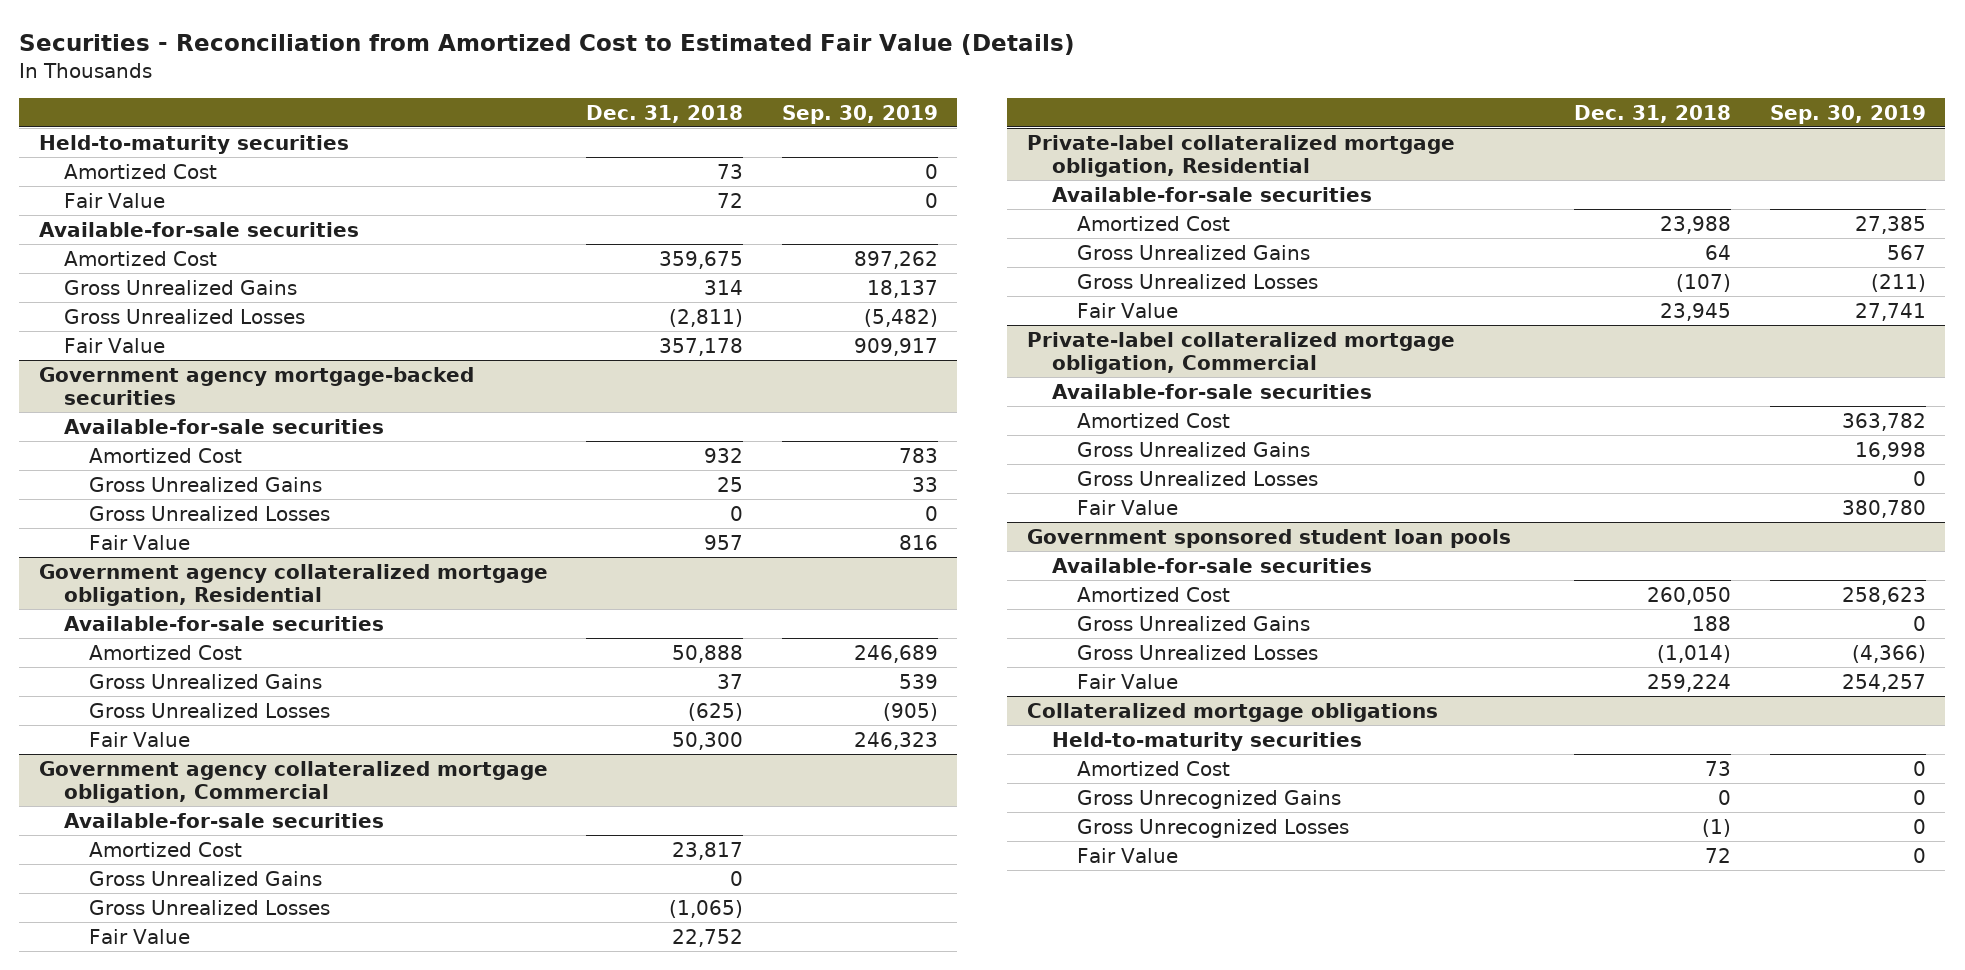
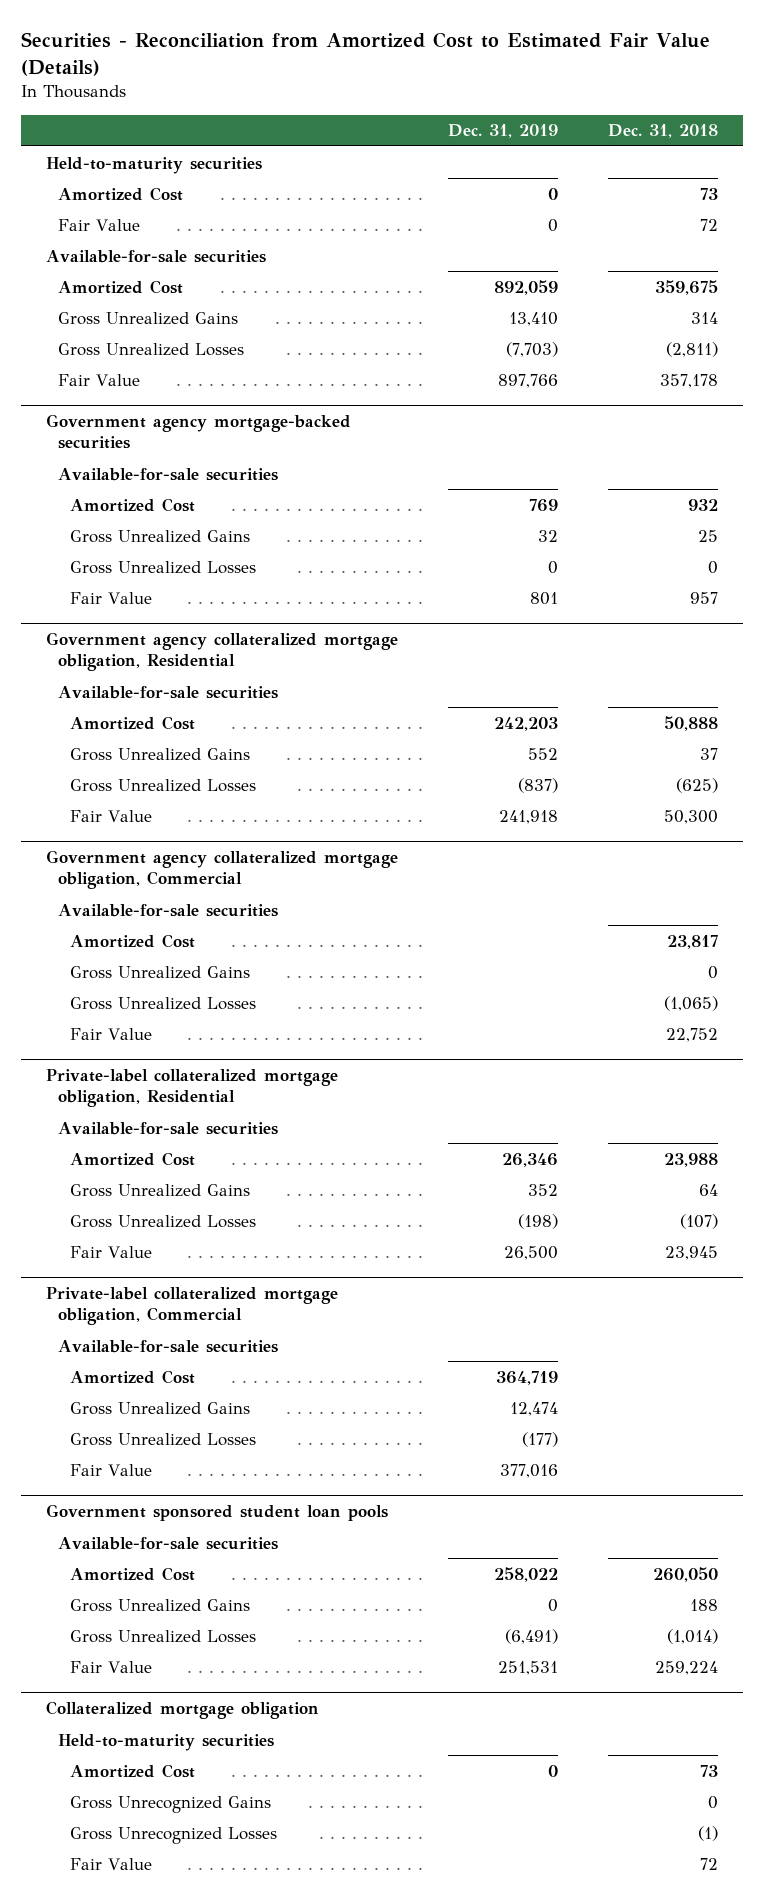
[782,104,939,124] Sep. 30, 2019 -> none
none -> [447,124,558,139] Dec. 31, 2019
[1026,702,1438,722] Collateralized mortgage obligations -> [45,1701,319,1720] Collateralized mortgage obligation

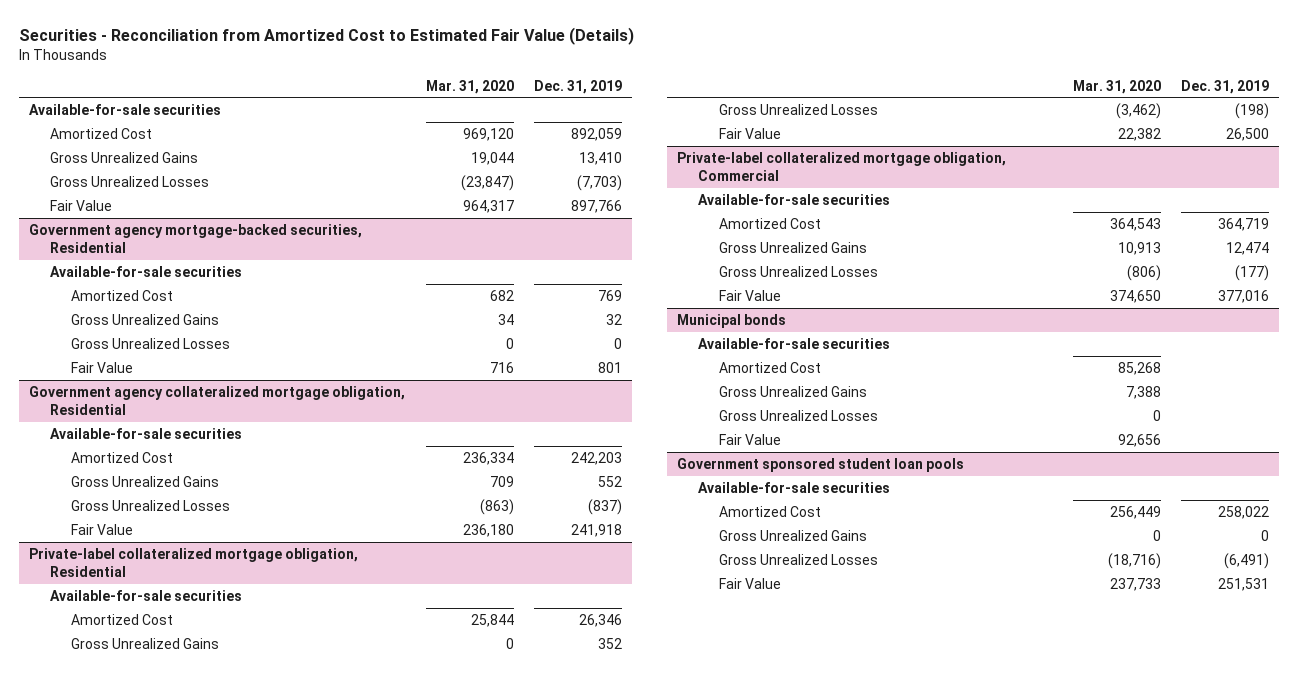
[607,124,718,139] Dec. 31, 2018 -> none
none -> [425,79,514,94] Mar. 31, 2020
[45,156,262,174] Held-to-maturity securities -> none
[58,186,184,201] Amortized Cost -> none
[58,218,141,231] Fair Value -> none
[45,414,351,450] Government agency mortgage-backed securities -> [29,223,363,253] Government agency mortgage-backed securities, Residential
[45,850,398,890] Government agency collateralized mortgage obligation, Commercial -> none
[58,903,279,917] Available-for-sale securities -> none
[70,933,196,948] Amortized Cost -> none
[70,965,251,979] Gross Unrealized Gains -> none
[70,996,257,1010] Gross Unrealized Losses -> none
[70,1027,153,1040] Fair Value -> none
none -> [676,313,786,328] Municipal bonds
none -> [697,337,890,349] Available-for-sale securities
none -> [718,361,821,373] Amortized Cost
none -> [718,385,867,397] Gross Unrealized Gains
none -> [718,409,878,421] Gross Unrealized Losses
none -> [718,433,781,445] Fair Value
[45,1701,319,1720] Collateralized mortgage obligation -> none
[58,1733,275,1751] Held-to-maturity securities -> none
[70,1763,196,1778] Amortized Cost -> none
[70,1795,272,1813] Gross Unrecognized Gains -> none
[70,1826,278,1844] Gross Unrecognized Losses -> none
[70,1857,153,1870] Fair Value -> none

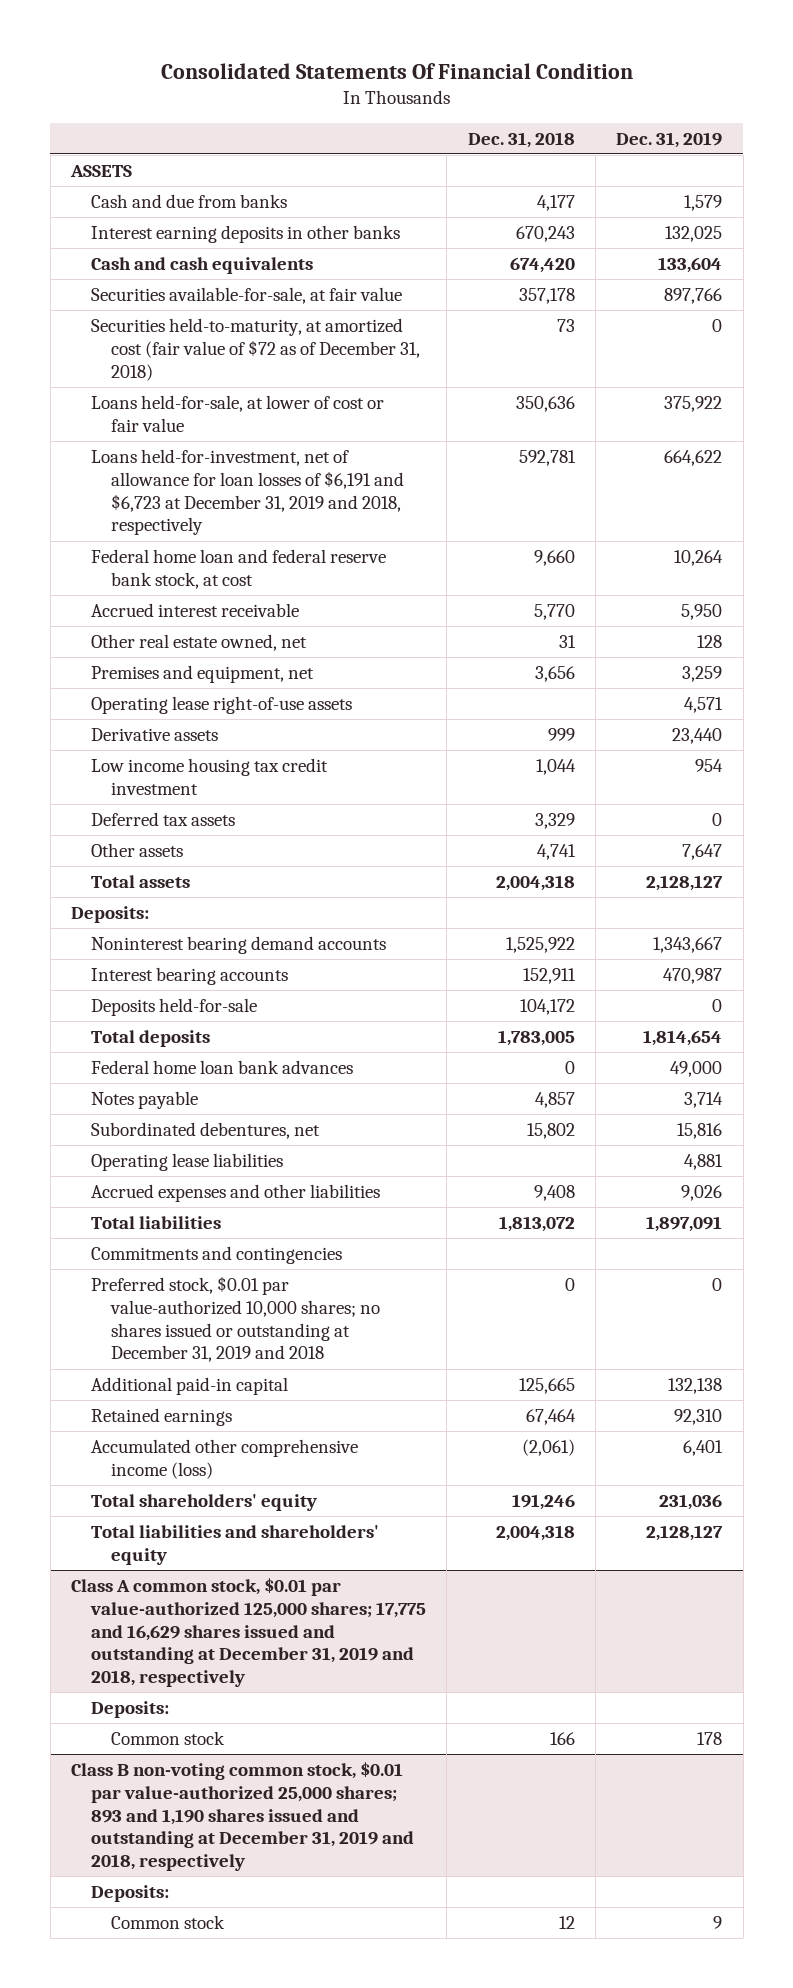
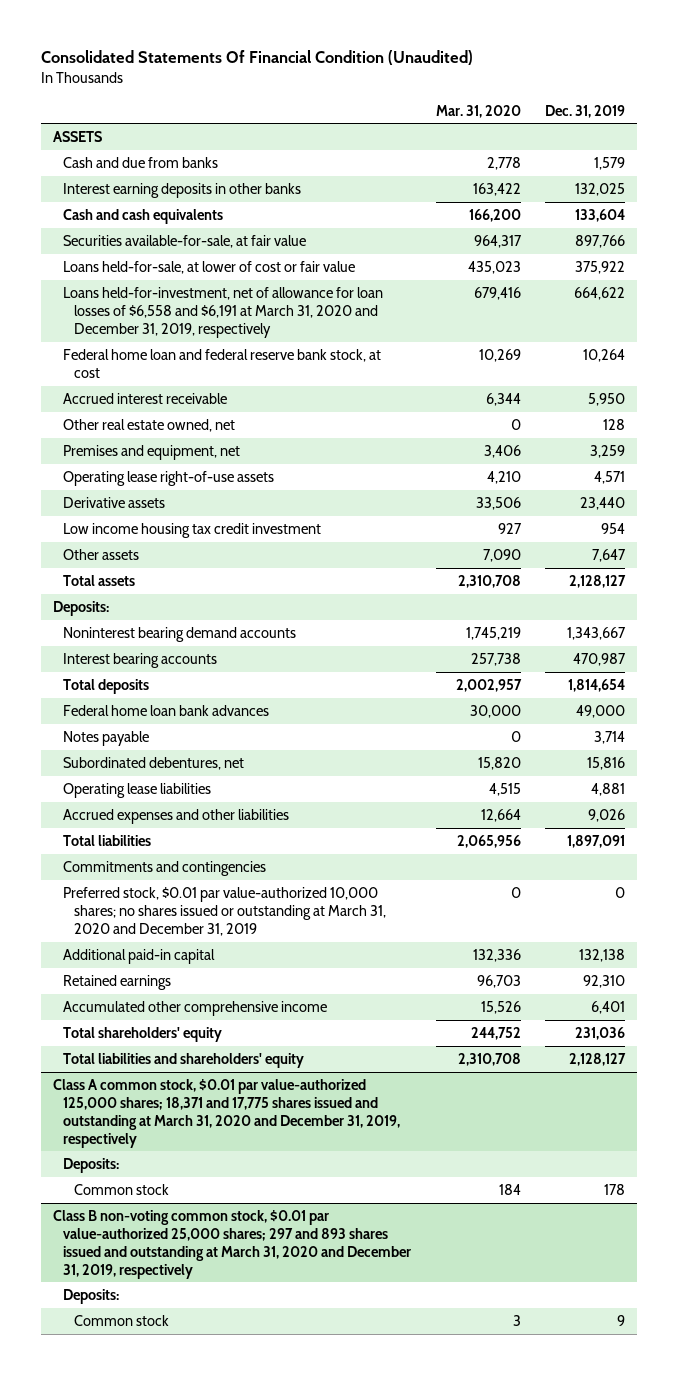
[160,63,633,80] Consolidated Statements Of Financial Condition -> [40,50,473,66] Consolidated Statements Of Financial Condition (Unaudited)
[467,131,575,148] Dec. 31, 2018 -> none
none -> [435,104,521,118] Mar. 31, 2020
[91,317,421,381] Securities held-to-maturity, at amortized cost (fair value of $72 as of December 31, 2018) -> none
[91,448,405,536] Loans held-for-investment, net of allowance for loan losses of $6,191 and $6,723 at December 31, 2019 and 2018, respectively -> [63,287,384,338] Loans held-for-investment, net of allowance for loan losses of $6,558 and $6,191 at March 31, 2020 and December 31, 2019, respectively
[91,811,236,826] Deferred tax assets -> none
[91,997,258,1016] Deposits held-for-sale -> none
[91,1275,381,1363] Preferred stock, $0.01 par value-authorized 10,000 shares; no shares issued or outstanding at December 31, 2019 and 2018 -> [63,887,387,936] Preferred stock, $0.01 par value-authorized 10,000 shares; no shares issued or outstanding at March 31, 2020 and December 31, 2019
[91,1438,359,1479] Accumulated other comprehensive income (loss) -> [63,1001,328,1017] Accumulated other comprehensive income
[71,1577,427,1688] Class A common stock, $0.01 par value-authorized 125,000 shares; 17,775 and 16,629 shares issued and outstanding at December 31, 2019 and 2018, respectively -> [52,1079,401,1148] Class A common stock, $0.01 par value-authorized 125,000 shares; 18,371 and 17,775 shares issued and outstanding at March 31, 2020 and December 31, 2019, respectively
[71,1761,415,1872] Class B non-voting common stock, $0.01 par value-authorized 25,000 shares; 893 and 1,190 shares issued and outstanding at December 31, 2019 and 2018, respectively -> [52,1210,412,1279] Class B non-voting common stock, $0.01 par value-authorized 25,000 shares; 297 and 893 shares issued and outstanding at March 31, 2020 and December 31, 2019, respectively

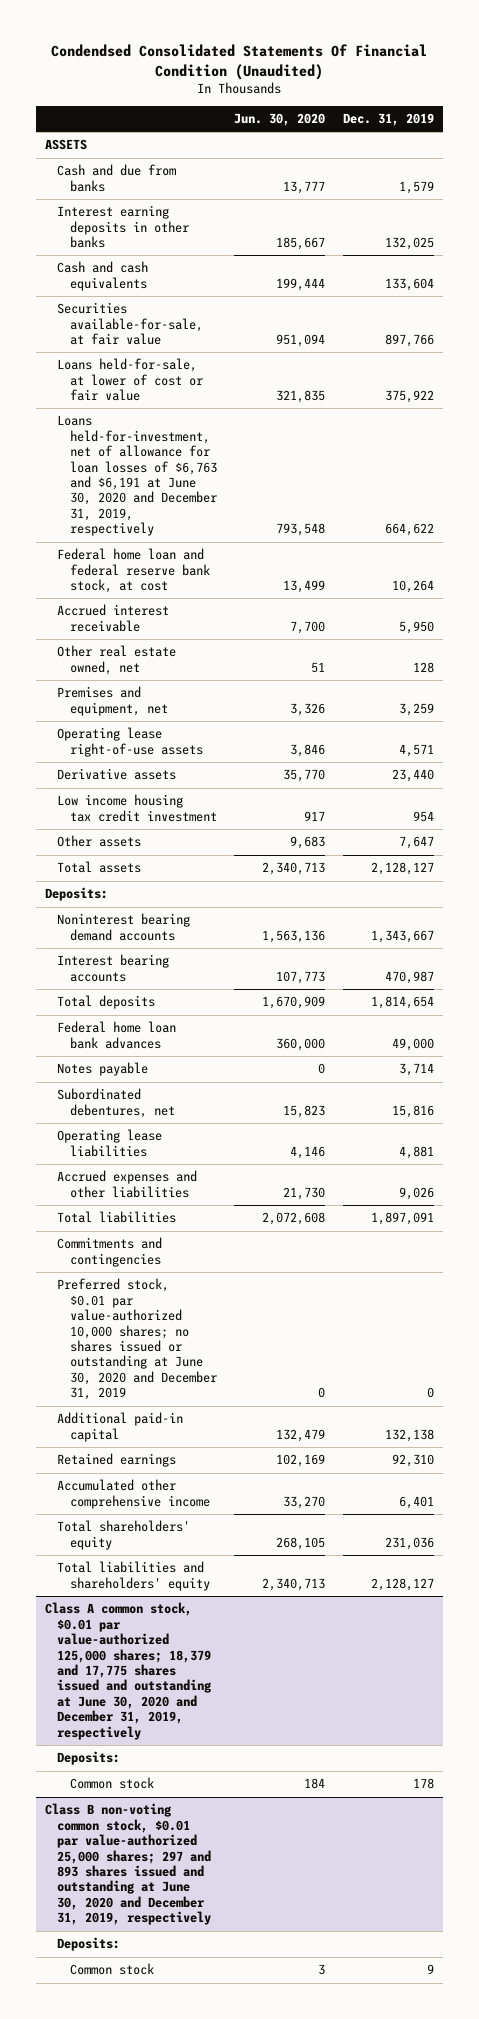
[40,50,473,66] Consolidated Statements Of Financial Condition (Unaudited) -> [51,43,428,80] Condendsed Consolidated Statements Of Financial Condition (Unaudited)
[435,104,521,118] Mar. 31, 2020 -> none
none -> [234,112,326,126] Jun. 30, 2020
[63,287,384,338] Loans held-for-investment, net of allowance for loan losses of $6,558 and $6,191 at March 31, 2020 and December 31, 2019, respectively -> [57,415,217,537] Loans held-for-investment, net of allowance for loan losses of $6,763 and $6,191 at June 30, 2020 and December 31, 2019, respectively
[63,887,387,936] Preferred stock, $0.01 par value-authorized 10,000 shares; no shares issued or outstanding at March 31, 2020 and December 31, 2019 -> [57,1278,217,1401] Preferred stock, $0.01 par value-authorized 10,000 shares; no shares issued or outstanding at June 30, 2020 and December 31, 2019
[52,1079,401,1148] Class A common stock, $0.01 par value-authorized 125,000 shares; 18,371 and 17,775 shares issued and outstanding at March 31, 2020 and December 31, 2019, respectively -> [44,1602,213,1740] Class A common stock, $0.01 par value-authorized 125,000 shares; 18,379 and 17,775 shares issued and outstanding at June 30, 2020 and December 31, 2019, respectively
[52,1210,412,1279] Class B non-voting common stock, $0.01 par value-authorized 25,000 shares; 297 and 893 shares issued and outstanding at March 31, 2020 and December 31, 2019, respectively -> [44,1803,212,1926] Class B non-voting common stock, $0.01 par value-authorized 25,000 shares; 297 and 893 shares issued and outstanding at June 30, 2020 and December 31, 2019, respectively

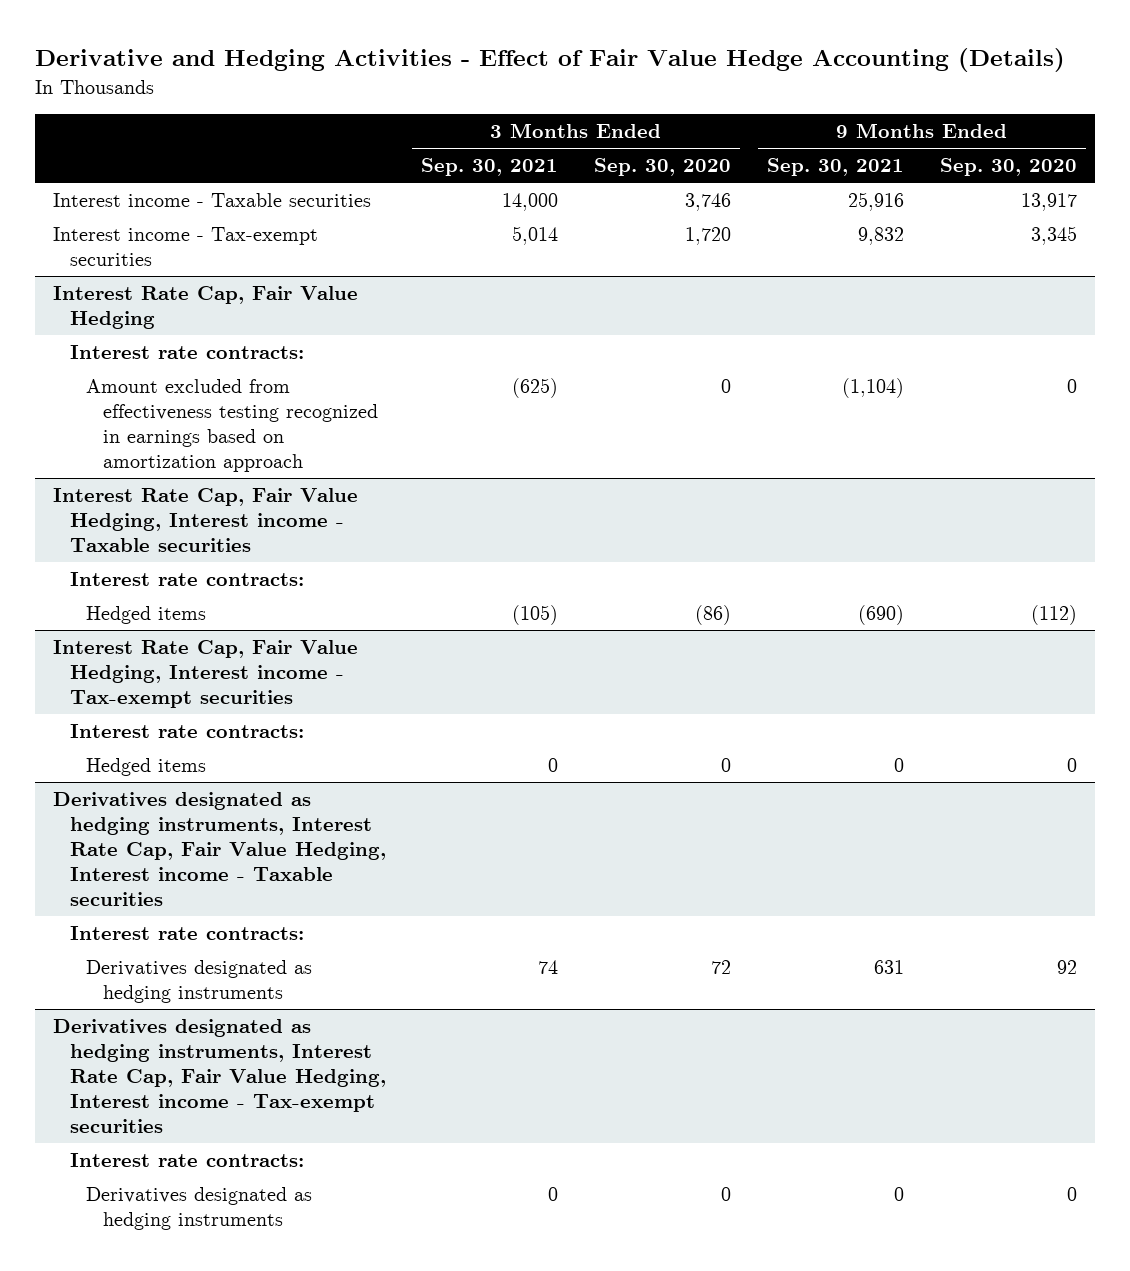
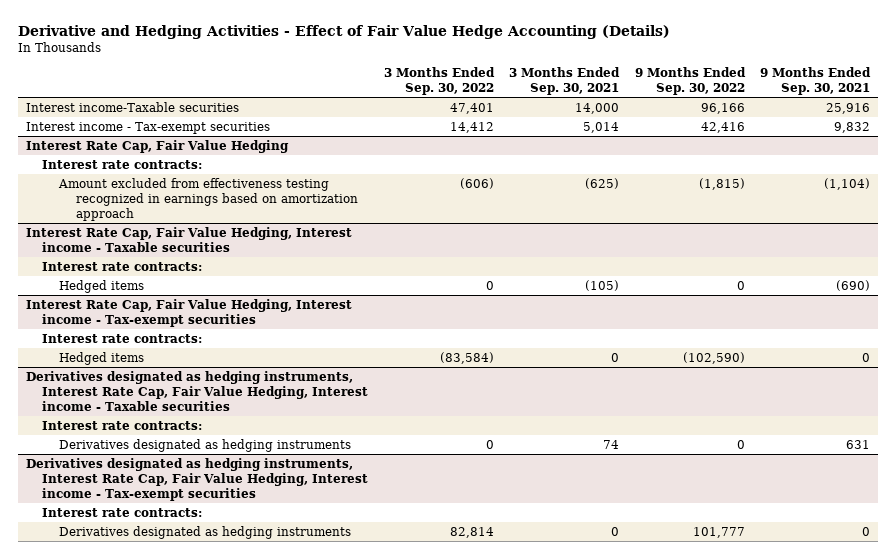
[594,158,732,177] Sep. 30, 2020 -> none
[939,158,1077,177] Sep. 30, 2020 -> none
none -> [383,66,495,95] 3 Months Ended Sep. 30, 2022
none -> [634,66,746,95] 9 Months Ended Sep. 30, 2022
[52,193,371,208] Interest income - Taxable securities -> [25,101,239,112] Interest income-Taxable securities

